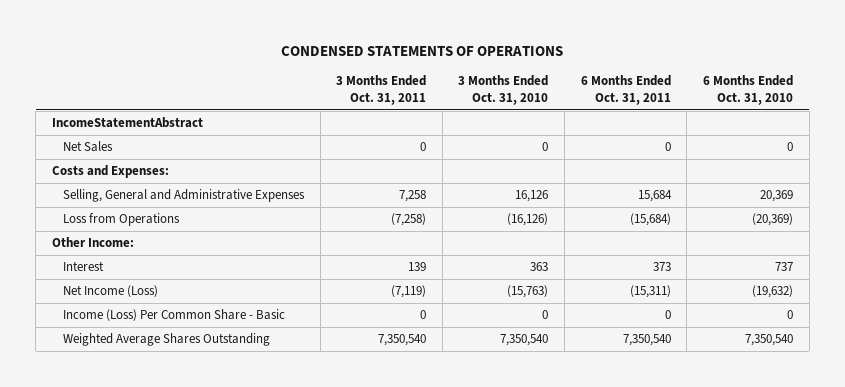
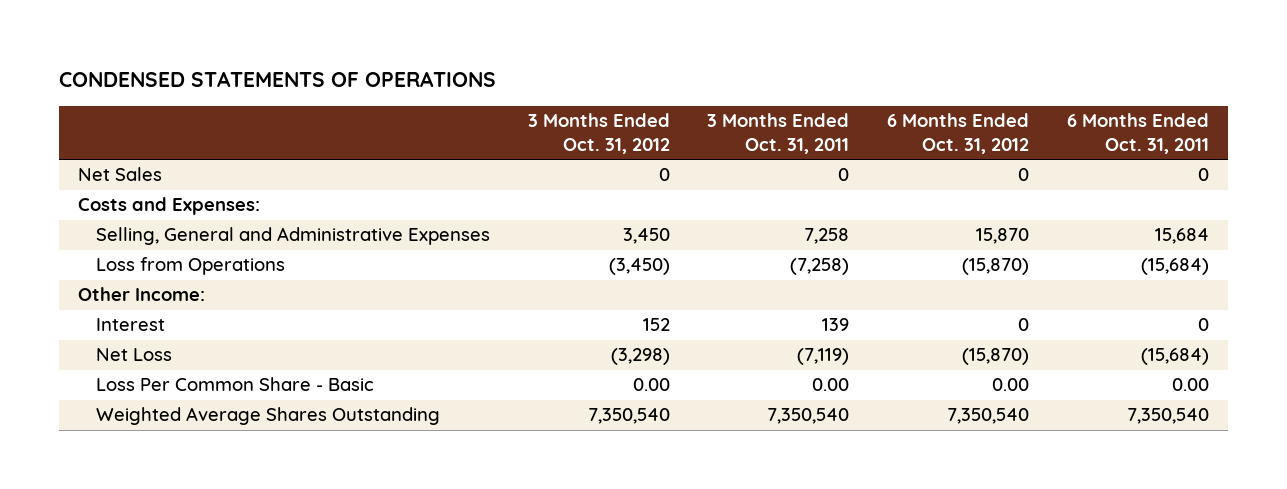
[458,75,549,105] 3 Months Ended Oct. 31, 2010 -> none
[702,75,793,105] 6 Months Ended Oct. 31, 2010 -> none
none -> [527,113,670,154] 3 Months Ended Oct. 31, 2012
none -> [887,113,1030,154] 6 Months Ended Oct. 31, 2012
[51,117,203,129] IncomeStatementAbstract -> none
[652,262,671,272] 373 -> [1197,318,1209,332] 0
[63,285,159,298] Net Income (Loss) -> [95,348,172,362] Net Loss
[629,285,671,299] (15,311) -> [1140,348,1209,366] (15,684)
[63,309,286,322] Income (Loss) Per Common Share - Basic -> [95,377,374,392] Loss Per Common Share - Basic
[420,310,427,320] 0 -> [812,378,850,392] 0.00
[664,310,671,320] 0 -> [1171,378,1209,392] 0.00

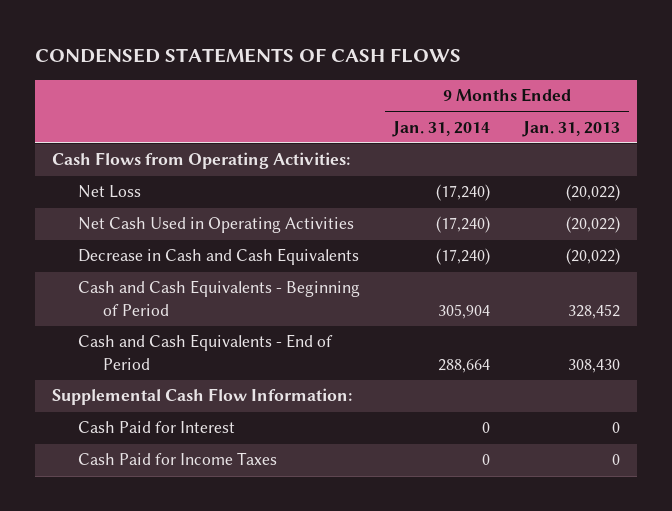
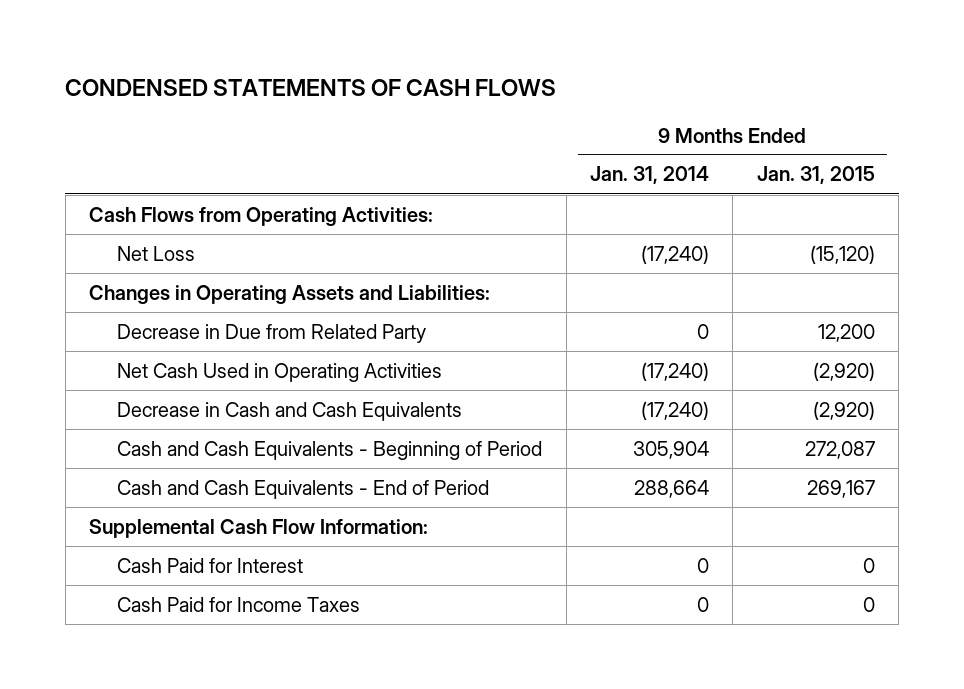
[522,120,621,137] Jan. 31, 2013 -> none
none -> [756,166,875,185] Jan. 31, 2015
none -> [89,284,491,304] Changes in Operating Assets and Liabilities:
none -> [117,323,427,343] Decrease in Due from Related Party

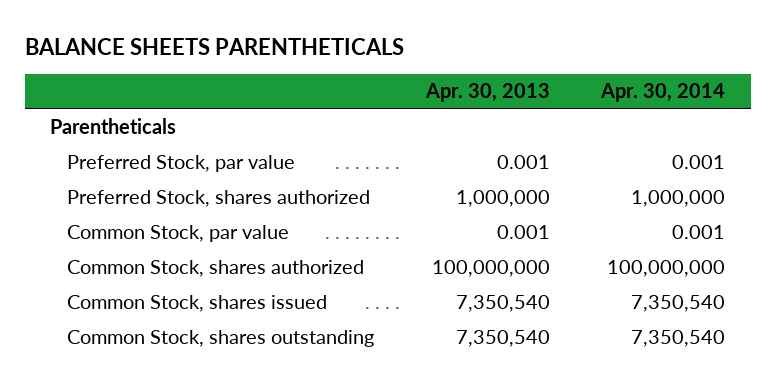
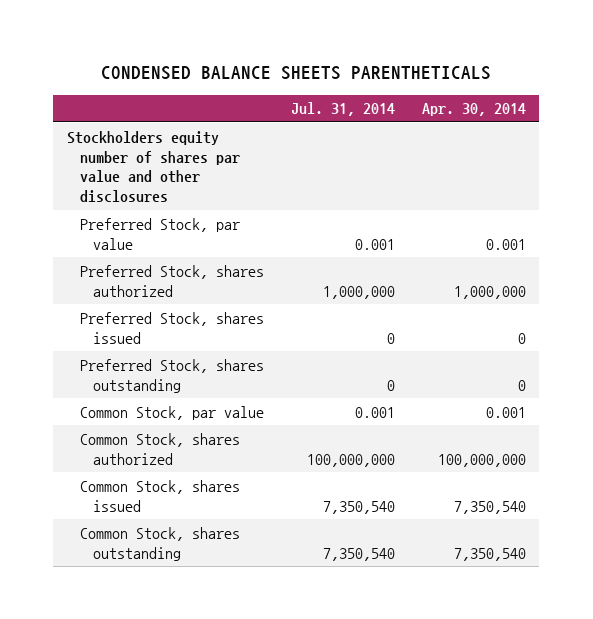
[24,37,404,55] BALANCE SHEETS PARENTHETICALS -> [101,66,492,81] CONDENSED BALANCE SHEETS PARENTHETICALS
[424,83,550,103] Apr. 30, 2013 -> none
none -> [291,102,396,117] Jul. 31, 2014
[50,118,177,135] Parentheticals -> none
none -> [66,130,241,204] Stockholders equity number of shares par value and other disclosures
none -> [80,311,265,344] Preferred Stock, shares issued
none -> [80,358,265,393] Preferred Stock, shares outstanding

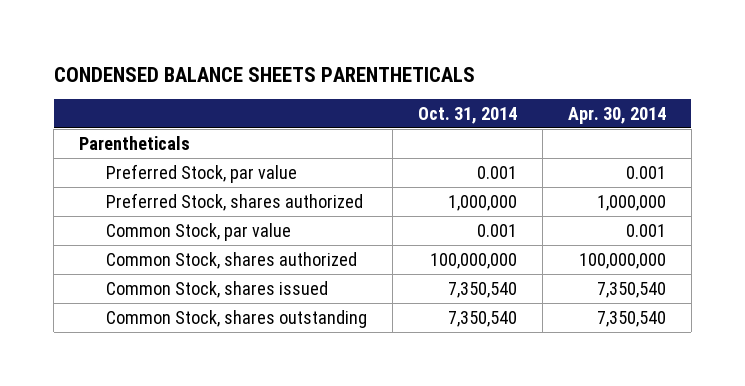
[291,102,396,117] Jul. 31, 2014 -> none
none -> [417,107,517,125] Oct. 31, 2014
[66,130,241,204] Stockholders equity number of shares par value and other disclosures -> none
none -> [79,135,191,150] Parentheticals
[80,311,265,344] Preferred Stock, shares issued -> none
[80,358,265,393] Preferred Stock, shares outstanding -> none

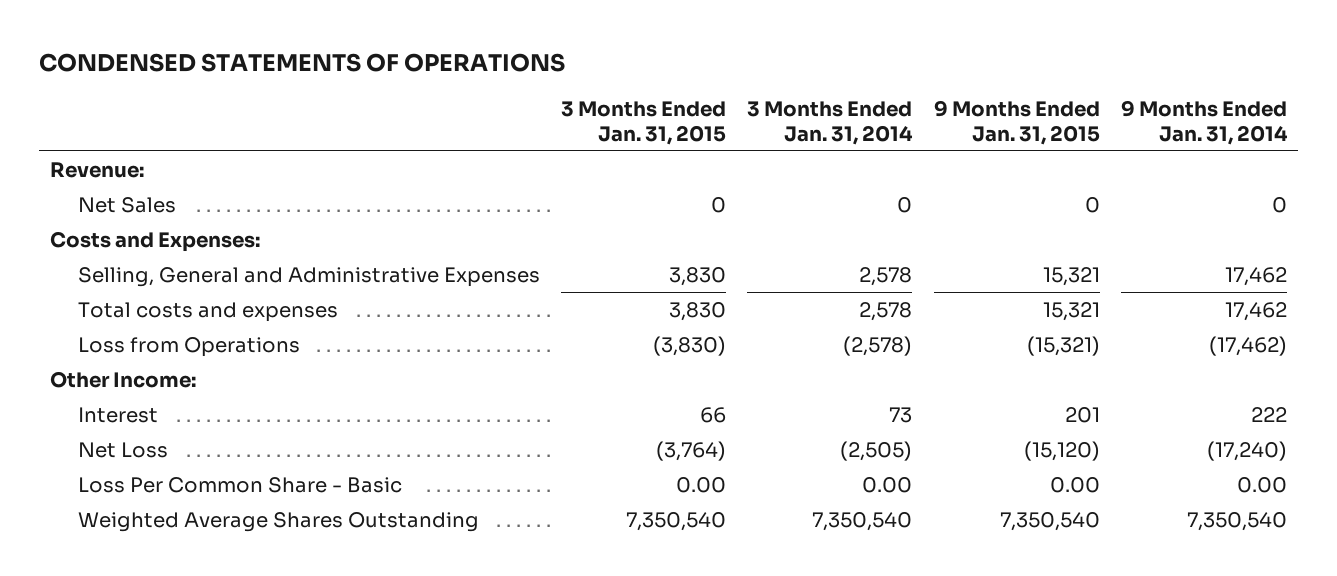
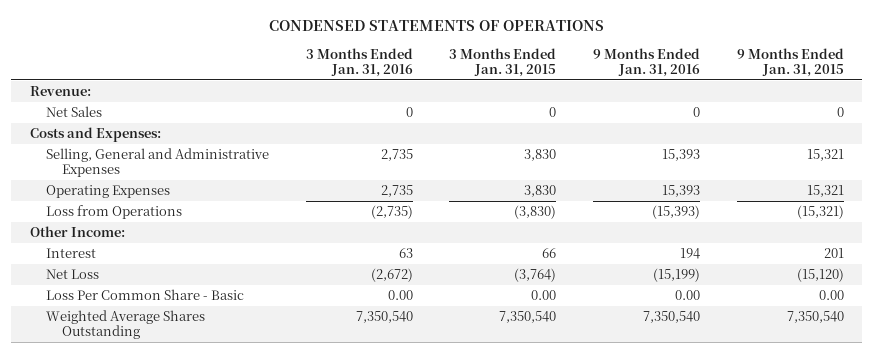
[747,100,914,145] 3 Months Ended Jan. 31, 2014 -> none
[1120,99,1288,145] 9 Months Ended Jan. 31, 2014 -> none
none -> [305,47,413,77] 3 Months Ended Jan. 31, 2016
none -> [593,47,701,77] 9 Months Ended Jan. 31, 2016
[77,301,338,322] Total costs and expenses -> [45,185,170,199] Operating Expenses

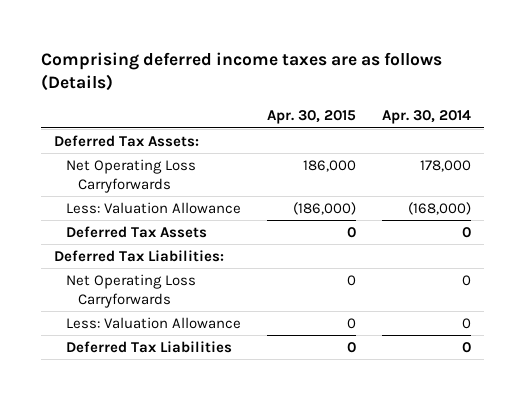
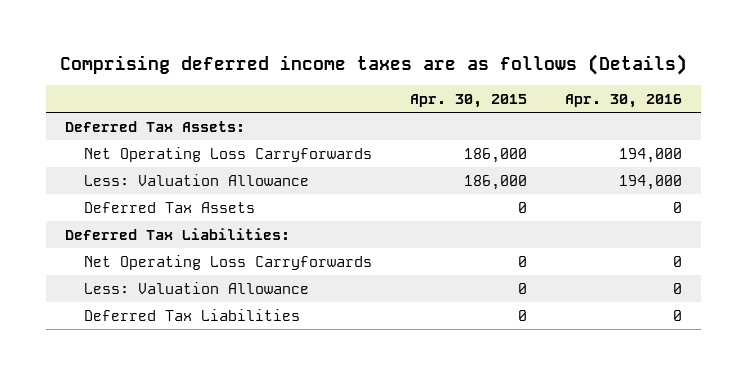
[381,110,471,125] Apr. 30, 2014 -> none
none -> [564,93,682,108] Apr. 30, 2016
[292,202,356,216] (186,000) -> [464,174,528,190] 186,000

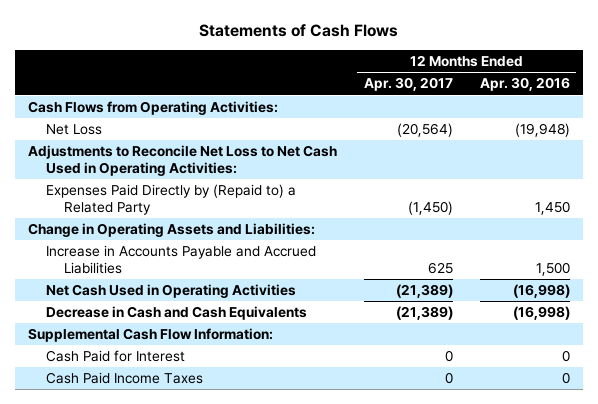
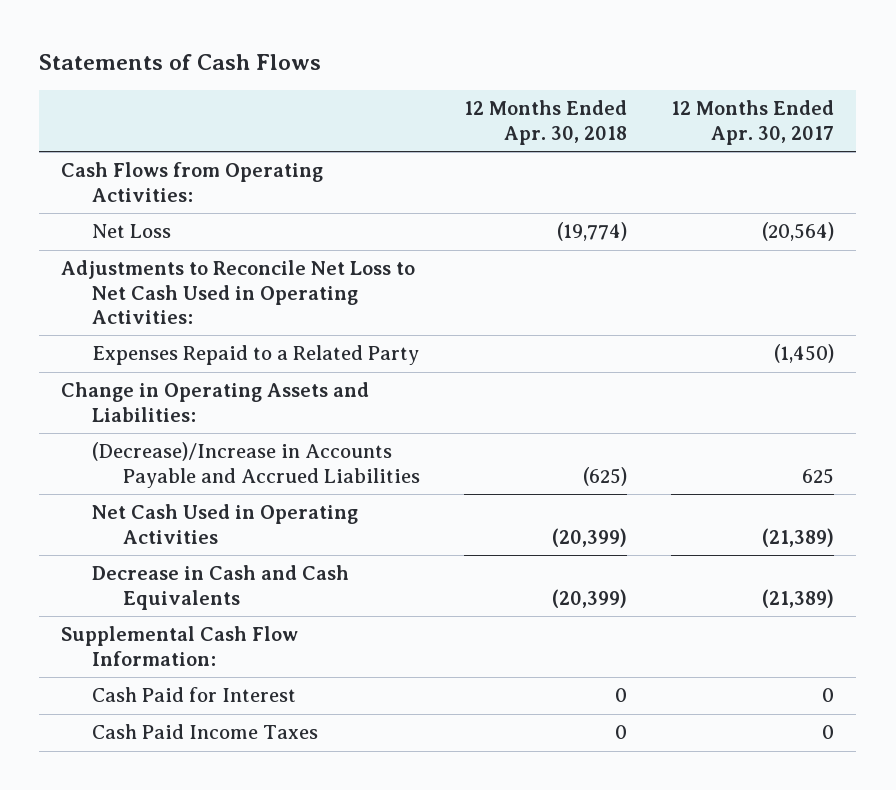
[479,77,570,92] Apr. 30, 2016 -> none
none -> [464,100,628,145] 12 Months Ended Apr. 30, 2018
[46,183,297,215] Expenses Paid Directly by (Repaid to) a Related Party -> [92,345,420,366] Expenses Repaid to a Related Party
[46,244,317,274] Increase in Accounts Payable and Accrued Liabilities -> [92,442,421,488] (Decrease)/Increase in Accounts Payable and Accrued Liabilities

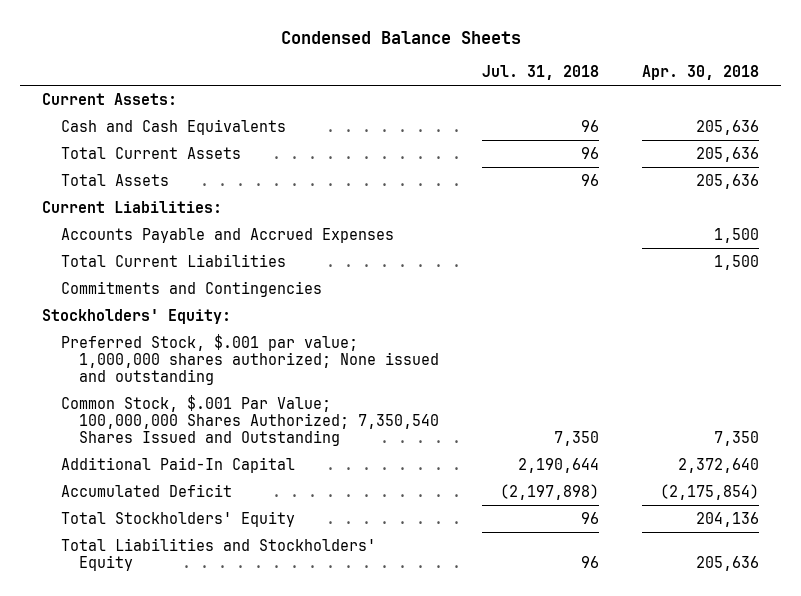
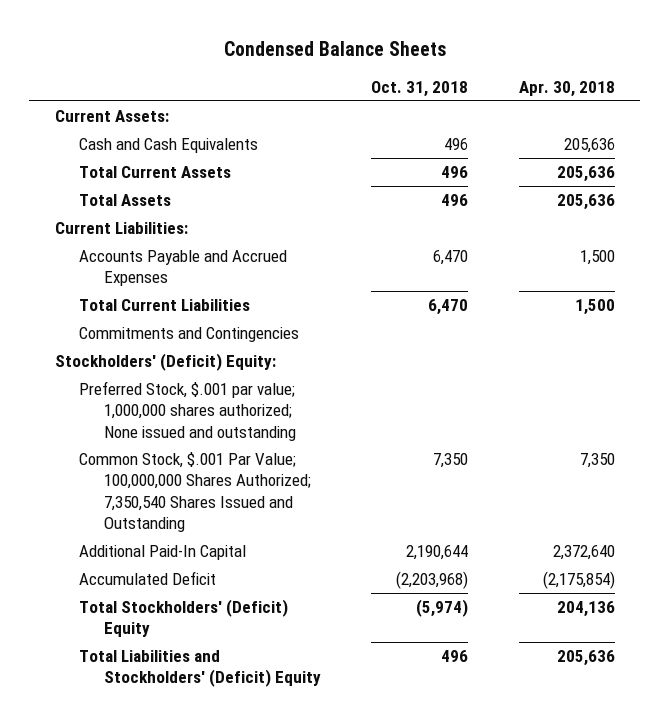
[482,65,600,81] Jul. 31, 2018 -> none
none -> [371,80,469,97] Oct. 31, 2018
[41,308,231,324] Stockholders' Equity: -> [54,352,276,371] Stockholders' (Deficit) Equity:
[60,510,295,527] Total Stockholders' Equity -> [79,598,289,638] Total Stockholders' (Deficit) Equity
[60,537,376,572] Total Liabilities and Stockholders' Equity -> [79,649,321,688] Total Liabilities and Stockholders' (Deficit) Equity

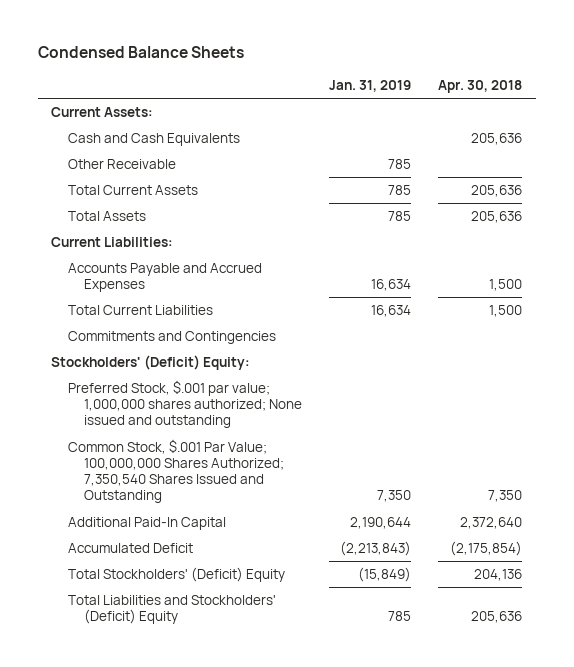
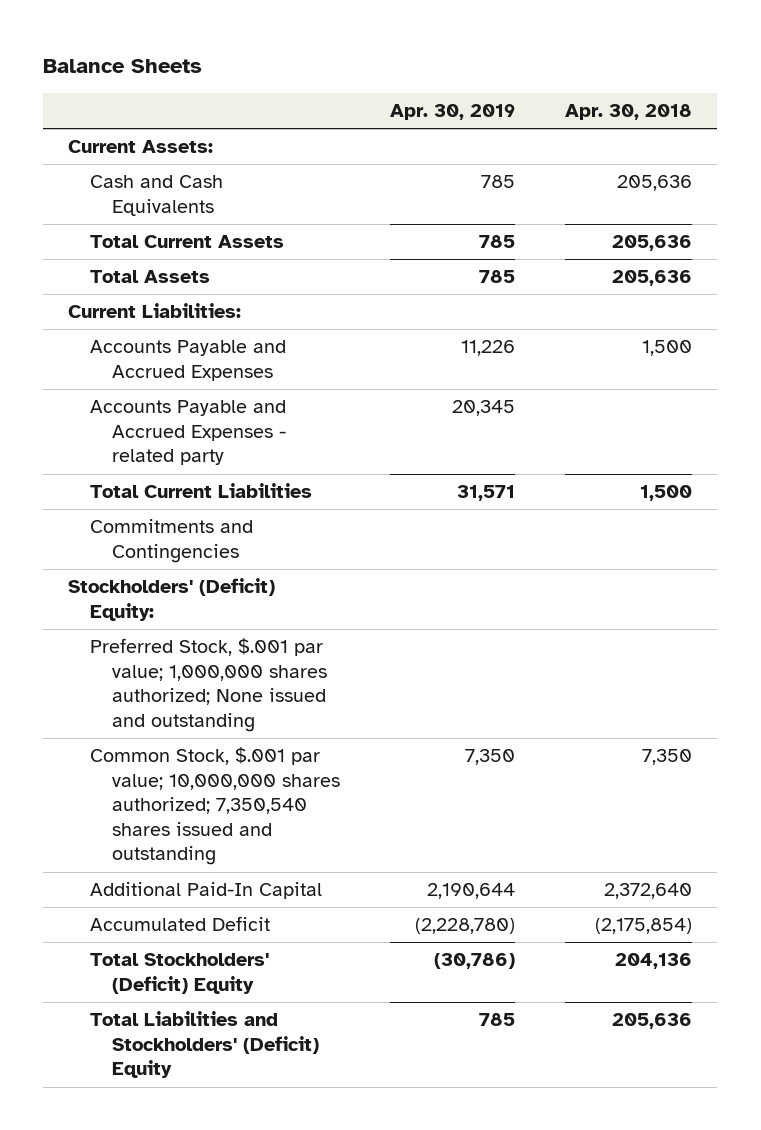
[37,46,244,59] Condensed Balance Sheets -> [43,59,203,74] Balance Sheets
[329,79,412,92] Jan. 31, 2019 -> none
none -> [390,103,516,120] Apr. 30, 2019
[67,159,176,170] Other Receivable -> none
none -> [90,400,287,466] Accounts Payable and Accrued Expenses - related party
[67,439,284,504] Common Stock, $.001 Par Value; 100,000,000 Shares Authorized; 7,350,540 Shares Issued and Outstanding -> [90,747,341,866] Common Stock, $.001 par value; 10,000,000 shares authorized; 7,350,540 shares issued and outstanding

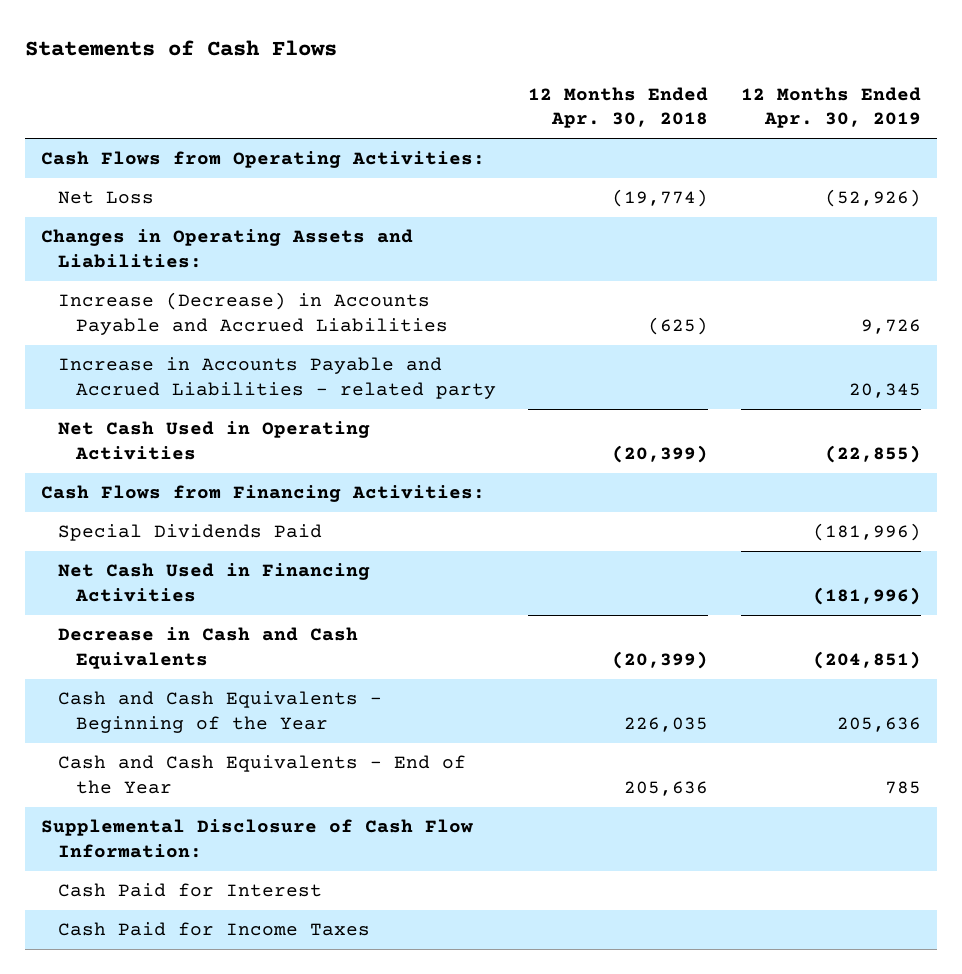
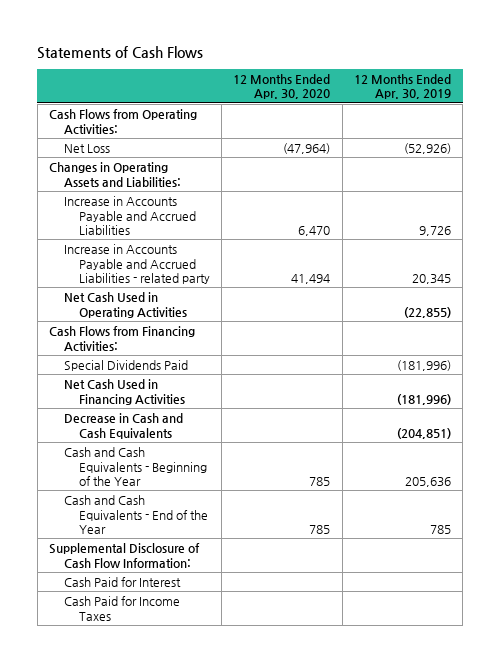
[528,87,709,129] 12 Months Ended Apr. 30, 2018 -> none
none -> [233,73,331,100] 12 Months Ended Apr. 30, 2020
[58,292,448,335] Increase (Decrease) in Accounts Payable and Accrued Liabilities -> [64,195,196,236] Increase in Accounts Payable and Accrued Liabilities

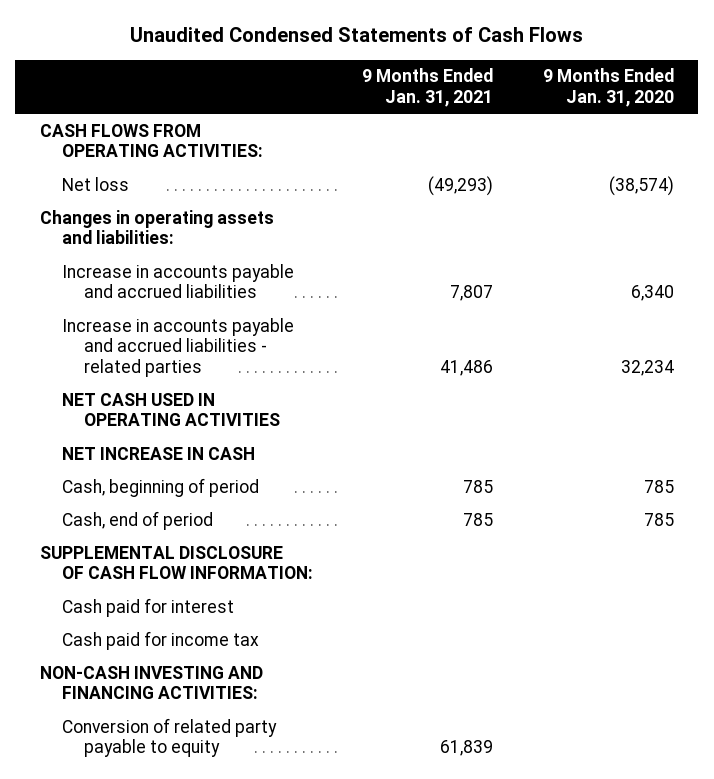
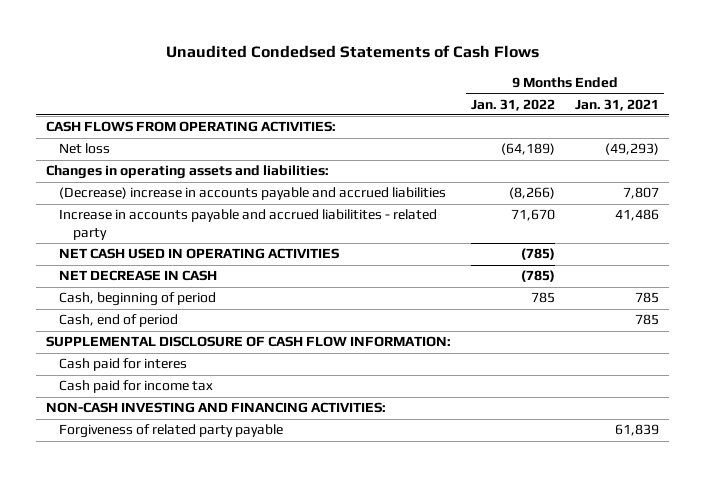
[129,27,583,43] Unaudited Condensed Statements of Cash Flows -> [165,45,539,59] Unaudited Condedsed Statements of Cash Flows
[542,68,674,108] 9 Months Ended Jan. 31, 2020 -> none
none -> [471,98,556,111] Jan. 31, 2022
[62,263,295,299] Increase in accounts payable and accrued liabilities -> [59,187,447,201] (Decrease) increase in accounts payable and accrued liabilities
[62,317,295,377] Increase in accounts payable and accrued liabilities - related parties -> [59,209,438,240] Increase in accounts payable and accrued liabilitites - related party
[62,446,256,460] NET INCREASE IN CASH -> [59,270,218,282] NET DECREASE IN CASH
[62,597,235,617] Cash paid for interest -> [59,358,188,372] Cash paid for interes
[62,717,278,758] Conversion of related party payable to equity -> [59,424,284,439] Forgiveness of related party payable

